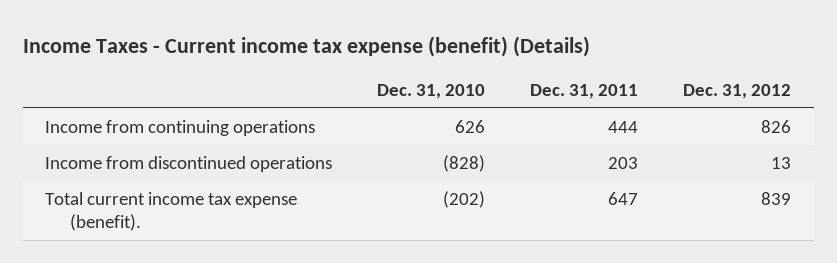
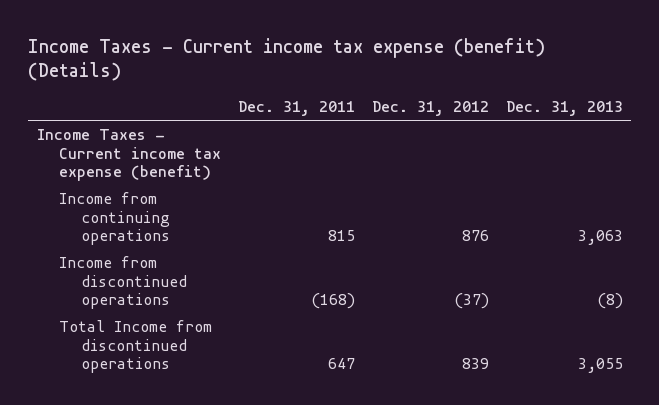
[377,84,486,100] Dec. 31, 2010 -> none
none -> [505,101,623,117] Dec. 31, 2013
none -> [36,128,221,182] Income Taxes - Current income tax expense (benefit)
[608,121,639,134] 444 -> [327,230,355,242] 815
[761,120,792,134] 826 -> [461,230,489,242] 876
[608,157,639,170] 203 -> [310,293,355,310] (168)
[771,157,792,170] 13 -> [453,293,489,310] (37)
[45,192,298,232] Total current income tax expense (benefit). -> [58,319,212,374] Total Income from discontinued operations

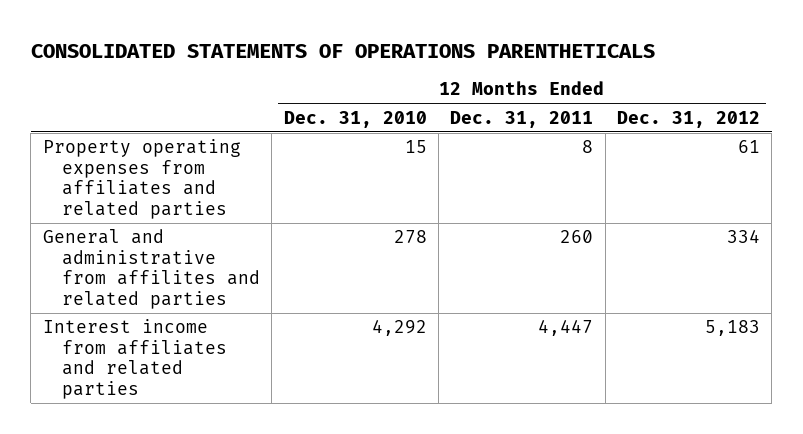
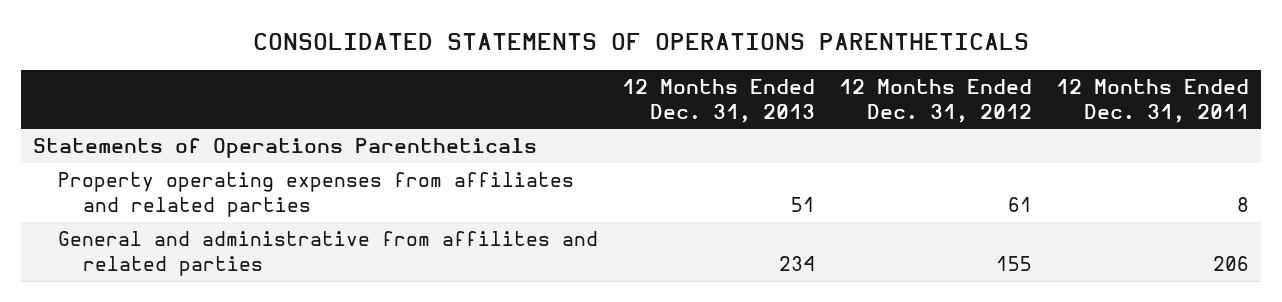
[283,110,427,128] Dec. 31, 2010 -> none
none -> [621,79,815,123] 12 Months Ended Dec. 31, 2013
none -> [32,138,537,159] Statements of Operations Parentheticals
[42,319,228,399] Interest income from affiliates and related parties -> none
[560,230,594,244] 260 -> [1213,255,1250,271] 206
[726,229,760,244] 334 -> [996,255,1033,271] 155

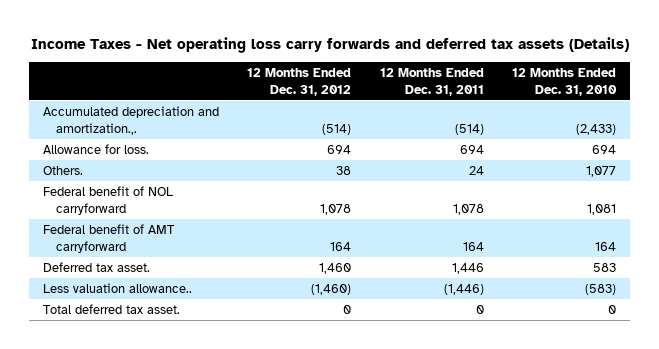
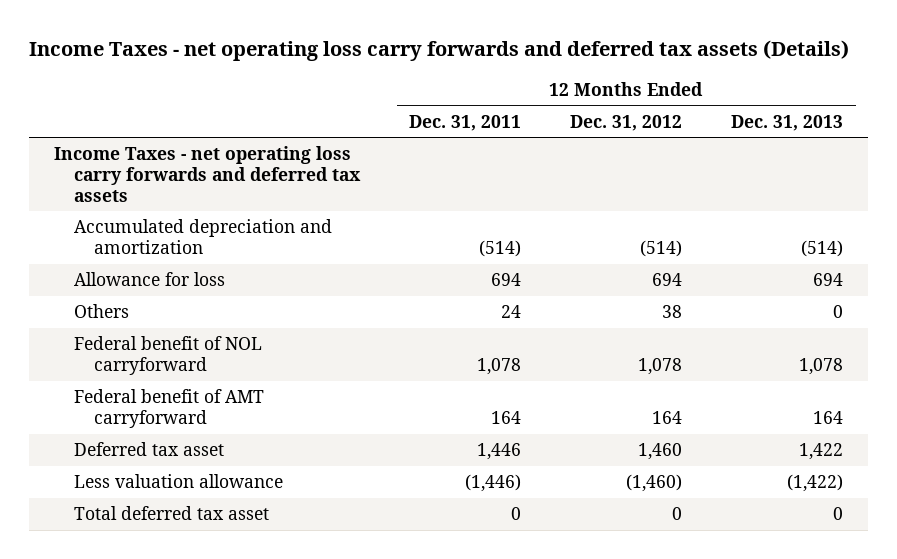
[30,37,629,54] Income Taxes - Net operating loss carry forwards and deferred tax assets (Details) -> [29,40,850,62] Income Taxes - net operating loss carry forwards and deferred tax assets (Details)
[512,68,618,96] 12 Months Ended Dec. 31, 2010 -> none
none -> [731,114,844,131] Dec. 31, 2013
none -> [53,146,362,202] Income Taxes - net operating loss carry forwards and deferred tax assets
[42,105,219,135] Accumulated depreciation and amortization.,. -> [74,219,333,254] Accumulated depreciation and amortization
[42,143,149,154] Allowance for loss. -> [74,272,226,287] Allowance for loss
[42,165,83,175] Others. -> [74,304,130,319] Others
[42,261,150,272] Deferred tax asset. -> [74,442,225,457] Deferred tax asset
[42,282,192,293] Less valuation allowance.. -> [74,474,284,489] Less valuation allowance
[42,303,180,314] Total deferred tax asset. -> [74,506,270,521] Total deferred tax asset

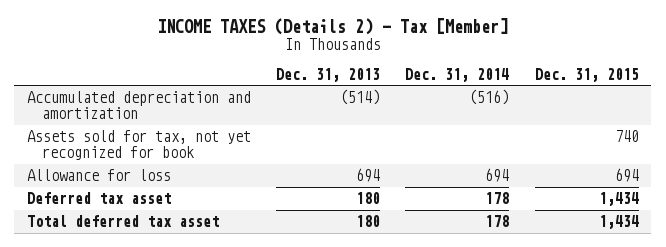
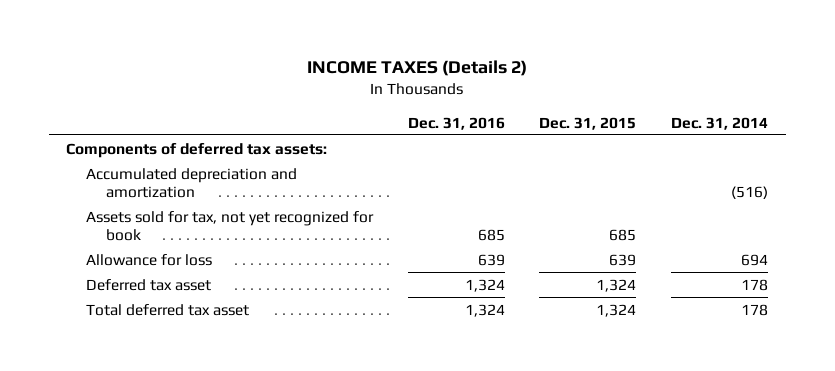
[156,18,508,36] INCOME TAXES (Details 2) - Tax [Member] -> [307,60,528,77] INCOME TAXES (Details 2)
[276,67,381,82] Dec. 31, 2013 -> none
none -> [407,116,505,130] Dec. 31, 2016
none -> [66,142,328,158] Components of deferred tax assets:
[614,130,639,143] 740 -> [609,228,637,241] 685
[614,168,639,183] 694 -> [609,253,637,266] 639
[598,192,639,207] 1,434 -> [596,278,637,292] 1,324
[598,215,639,230] 1,434 -> [596,303,637,317] 1,324

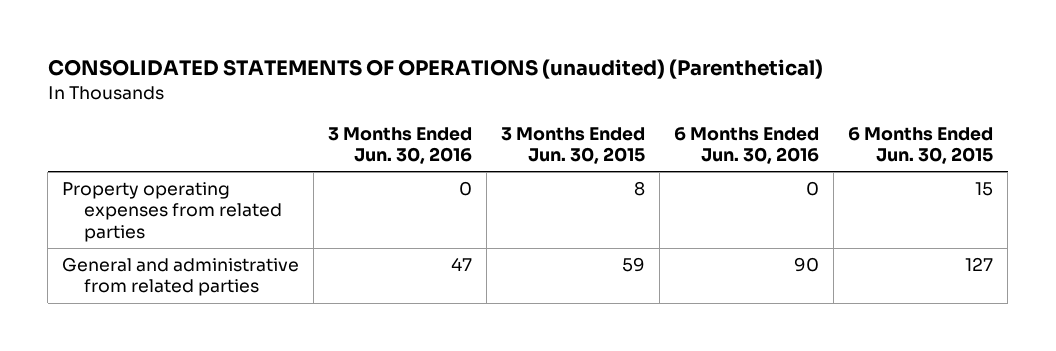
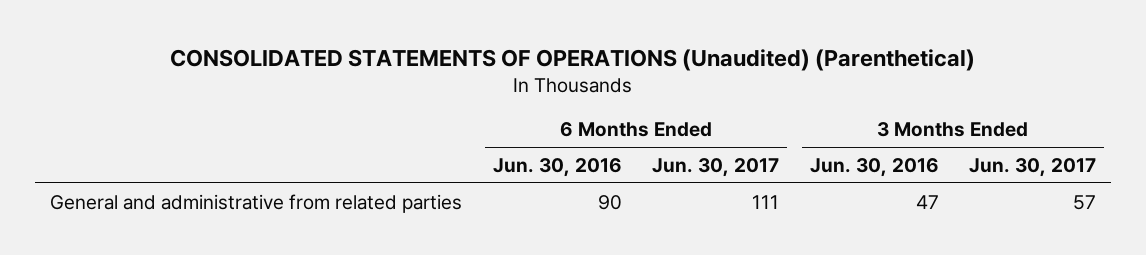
[47,59,823,80] CONSOLIDATED STATEMENTS OF OPERATIONS (unaudited) (Parenthetical) -> [170,48,976,71] CONSOLIDATED STATEMENTS OF OPERATIONS (Unaudited) (Parenthetical)
[501,126,646,164] 3 Months Ended Jun. 30, 2015 -> none
[848,126,994,164] 6 Months Ended Jun. 30, 2015 -> none
none -> [652,157,780,177] Jun. 30, 2017
none -> [968,157,1096,177] Jun. 30, 2017
[62,182,283,242] Property operating expenses from related parties -> none

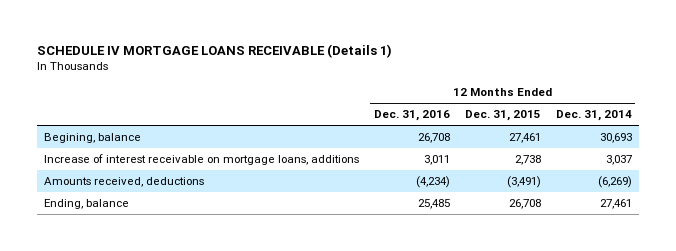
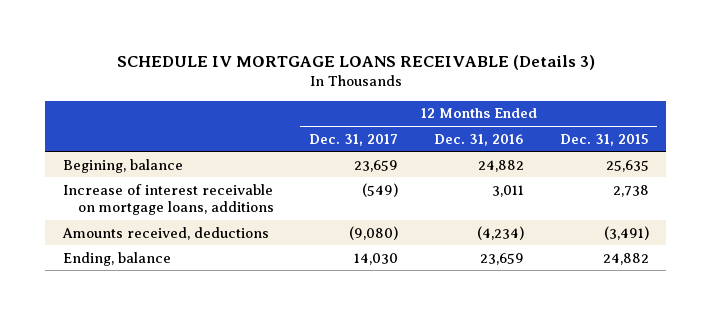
[36,43,392,58] SCHEDULE IV MORTGAGE LOANS RECEIVABLE (Details 1) -> [116,54,595,70] SCHEDULE IV MORTGAGE LOANS RECEIVABLE (Details 3)
[555,110,632,122] Dec. 31, 2014 -> none
none -> [309,133,399,146] Dec. 31, 2017
[418,133,451,144] 26,708 -> [477,159,524,172] 24,882
[508,133,541,144] 27,461 -> [605,159,649,172] 25,635
[418,199,451,210] 25,485 -> [479,252,524,265] 23,659
[508,199,541,210] 26,708 -> [602,252,649,265] 24,882

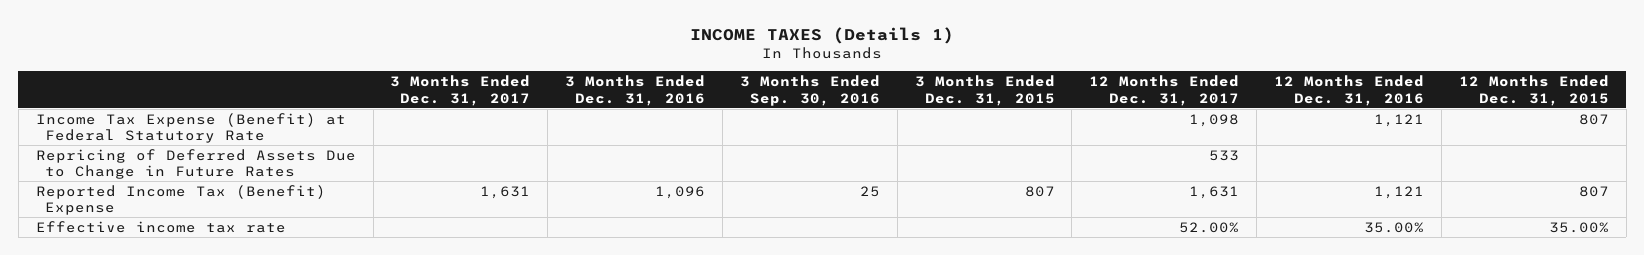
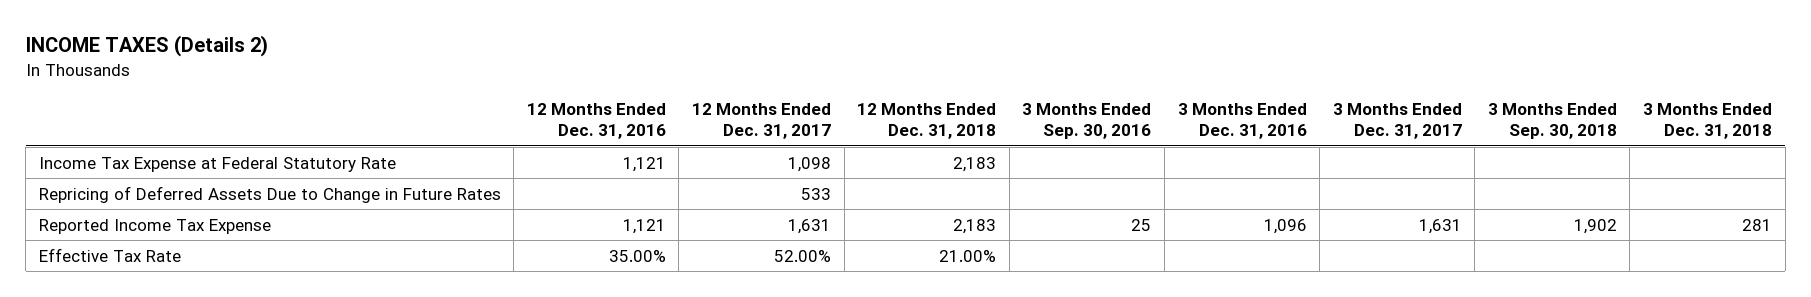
[690,26,955,44] INCOME TAXES (Details 1) -> [25,35,268,58] INCOME TAXES (Details 2)
[914,75,1055,106] 3 Months Ended Dec. 31, 2015 -> none
[1458,75,1609,106] 12 Months Ended Dec. 31, 2015 -> none
none -> [857,102,997,140] 12 Months Ended Dec. 31, 2018
none -> [1487,102,1617,140] 3 Months Ended Sep. 30, 2018
none -> [1643,102,1773,140] 3 Months Ended Dec. 31, 2018
[35,112,346,144] Income Tax Expense (Benefit) at Federal Statutory Rate -> [38,156,396,172] Income Tax Expense at Federal Statutory Rate
[35,184,326,216] Reported Income Tax (Benefit) Expense -> [38,218,271,234] Reported Income Tax Expense
[35,220,286,233] Effective income tax rate -> [38,247,181,262] Effective Tax Rate

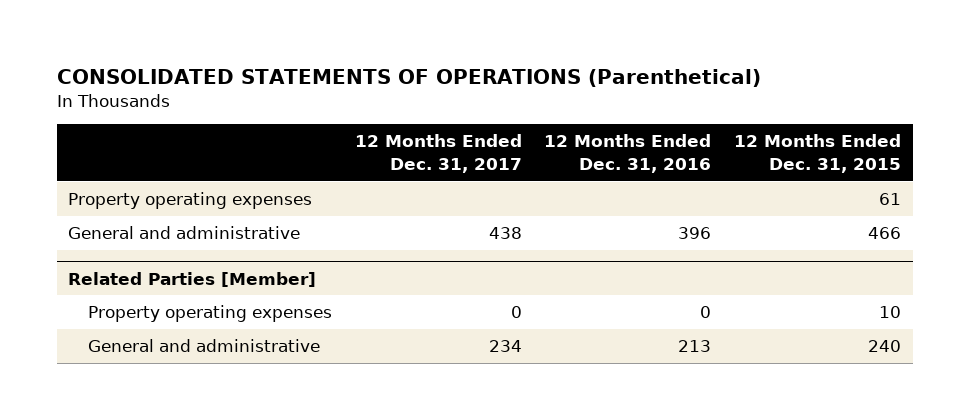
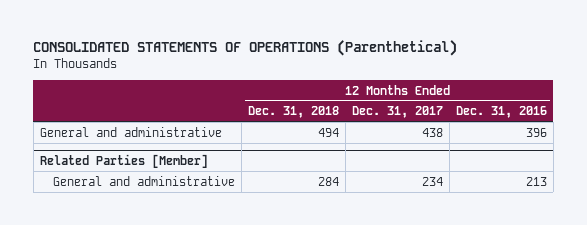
[734,134,902,173] 12 Months Ended Dec. 31, 2015 -> none
none -> [248,106,340,119] Dec. 31, 2018
[68,192,313,210] Property operating expenses -> none
[87,305,332,323] Property operating expenses -> none

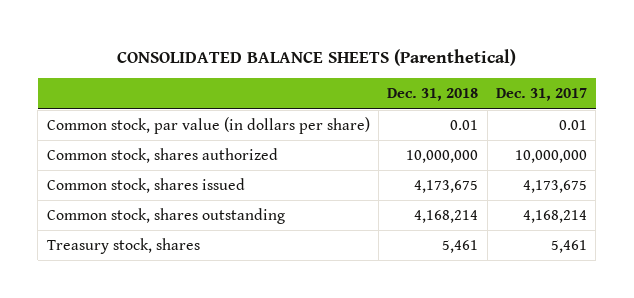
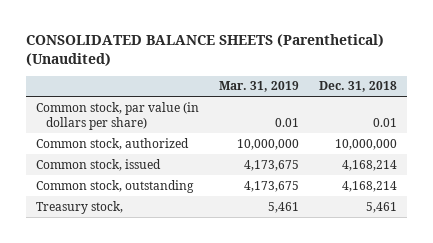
[116,48,516,66] CONSOLIDATED BALANCE SHEETS (Parenthetical) -> [25,33,384,66] CONSOLIDATED BALANCE SHEETS (Parenthetical) (Unaudited)
[496,88,588,102] Dec. 31, 2017 -> none
none -> [218,81,299,93] Mar. 31, 2019
[46,148,278,164] Common stock, shares authorized -> [35,137,189,150] Common stock, authorized
[46,178,245,194] Common stock, shares issued -> [35,158,161,171] Common stock, issued
[414,180,479,194] 4,173,675 -> [342,159,398,171] 4,168,214
[46,208,285,225] Common stock, shares outstanding -> [35,179,194,193] Common stock, outstanding
[46,238,200,255] Treasury stock, shares -> [35,200,123,214] Treasury stock,

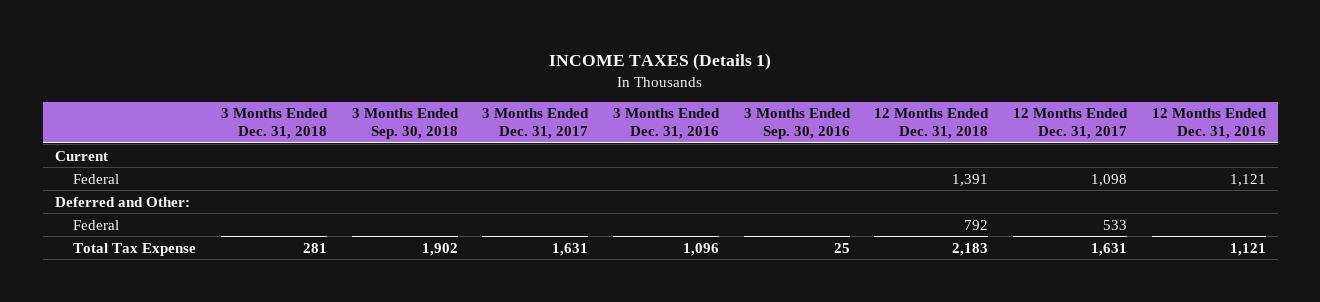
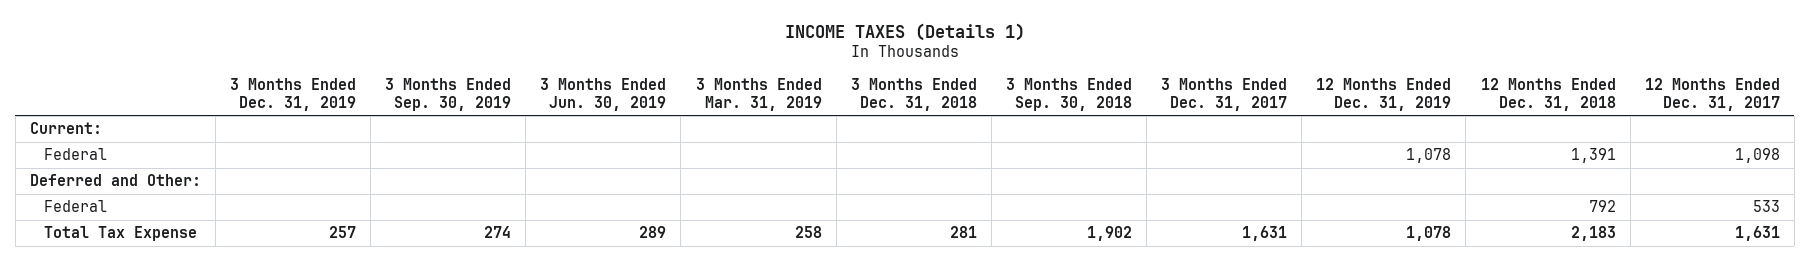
[612,108,720,139] 3 Months Ended Dec. 31, 2016 -> none
[743,108,851,139] 3 Months Ended Sep. 30, 2016 -> none
[1151,108,1267,139] 12 Months Ended Dec. 31, 2016 -> none
none -> [229,77,356,111] 3 Months Ended Dec. 31, 2019
none -> [385,77,512,111] 3 Months Ended Sep. 30, 2019
none -> [540,77,667,111] 3 Months Ended Jun. 30, 2019
none -> [695,77,822,111] 3 Months Ended Mar. 31, 2019
none -> [1316,77,1452,111] 12 Months Ended Dec. 31, 2019
[54,150,108,161] Current -> [29,122,102,135] Current:

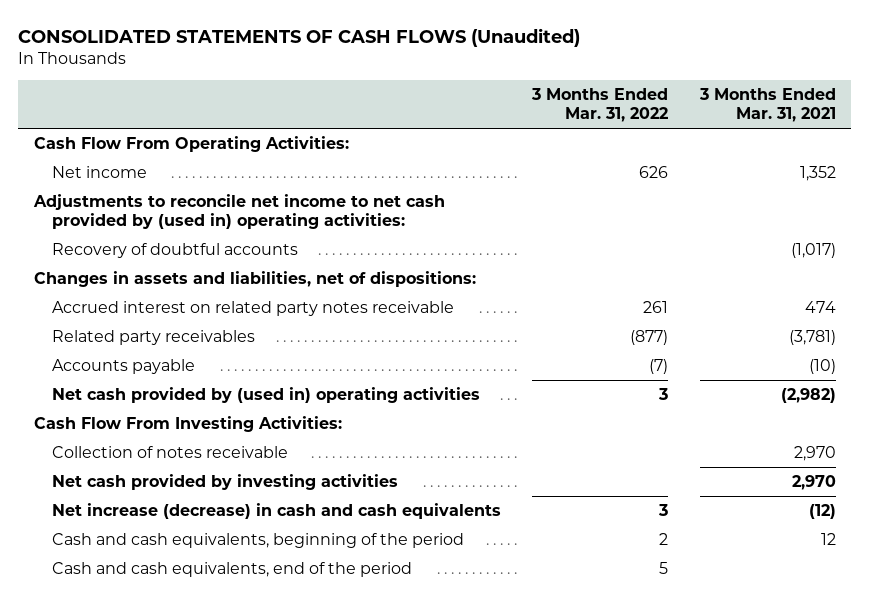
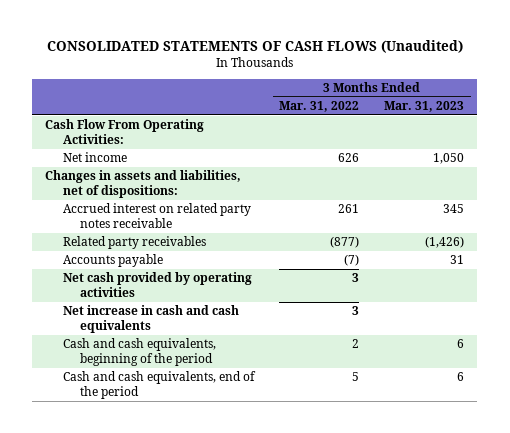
[698,87,836,123] 3 Months Ended Mar. 31, 2021 -> none
none -> [384,100,465,112] Mar. 31, 2023
[32,193,445,230] Adjustments to reconcile net income to net cash provided by (used in) operating activities: -> none
[52,242,299,258] Recovery of doubtful accounts -> none
[33,415,342,432] Cash Flow From Investing Activities: -> none
[52,445,289,458] Collection of notes receivable -> none
[52,473,399,490] Net cash provided by investing activities -> none
[52,386,481,403] Net cash provided by (used in) operating activities -> [62,272,252,298] Net cash provided by operating activities
[52,502,502,519] Net increase (decrease) in cash and cash equivalents -> [62,305,239,334] Net increase in cash and cash equivalents

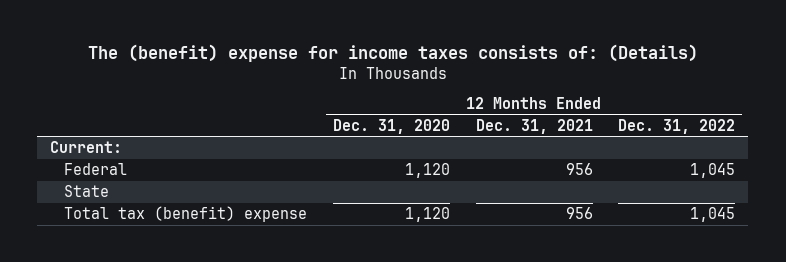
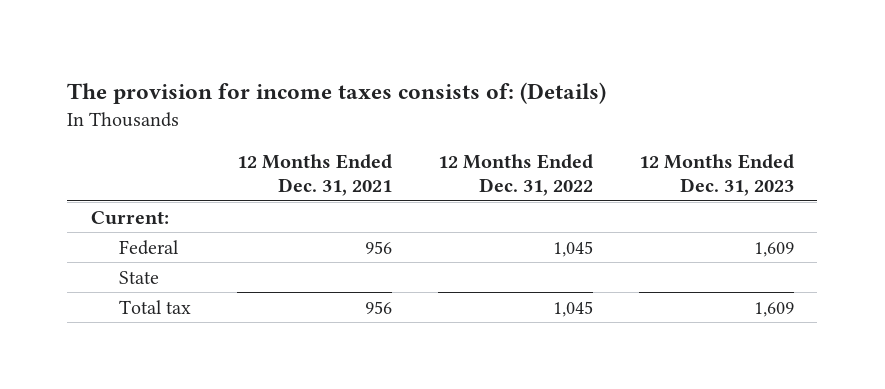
[87,44,698,63] The (benefit) expense for income taxes consists of: (Details) -> [67,81,607,104] The provision for income taxes consists of: (Details)
[332,118,450,134] Dec. 31, 2020 -> none
none -> [639,153,795,196] 12 Months Ended Dec. 31, 2023
[64,206,308,223] Total tax (benefit) expense -> [118,299,191,314] Total tax

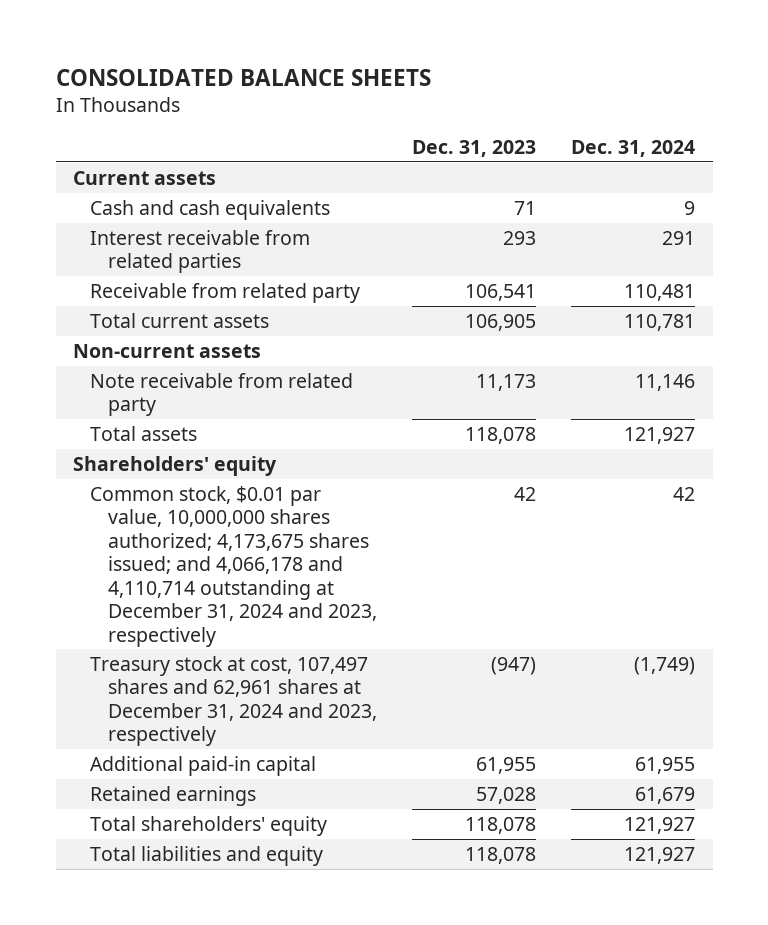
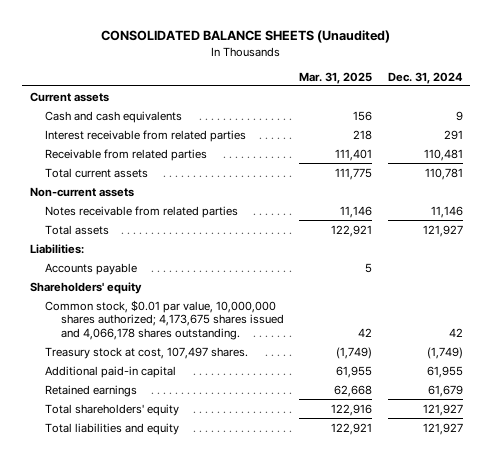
[55,69,431,87] CONSOLIDATED BALANCE SHEETS -> [101,30,391,44] CONSOLIDATED BALANCE SHEETS (Unaudited)
[411,139,536,157] Dec. 31, 2023 -> none
none -> [299,71,373,84] Mar. 31, 2025
[90,282,361,303] Receivable from related party -> [45,148,208,161] Receivable from related parties
[90,372,354,417] Note receivable from related party -> [45,205,239,218] Notes receivable from related parties
none -> [29,243,84,254] Liabilities:
none -> [45,262,138,275] Accounts payable
[90,485,377,647] Common stock, $0.01 par value, 10,000,000 shares authorized; 4,173,675 shares issued; and 4,066,178 and 4,110,714 outstanding at December 31, 2024 and 2023, respectively -> [45,299,285,340] Common stock, $0.01 par value, 10,000,000 shares authorized; 4,173,675 shares issued and 4,066,178 shares outstanding.
[90,655,377,747] Treasury stock at cost, 107,497 shares and 62,961 shares at December 31, 2024 and 2023, respectively -> [45,346,249,359] Treasury stock at cost, 107,497 shares.

